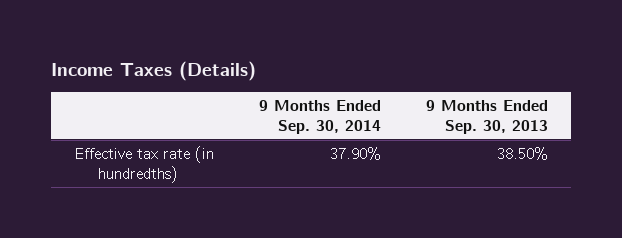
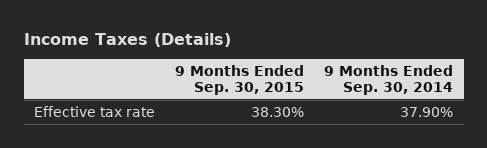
[426,99,549,134] 9 Months Ended Sep. 30, 2013 -> none
none -> [175,65,305,96] 9 Months Ended Sep. 30, 2015
[73,145,214,184] Effective tax rate (in hundredths) -> [33,106,155,118] Effective tax rate

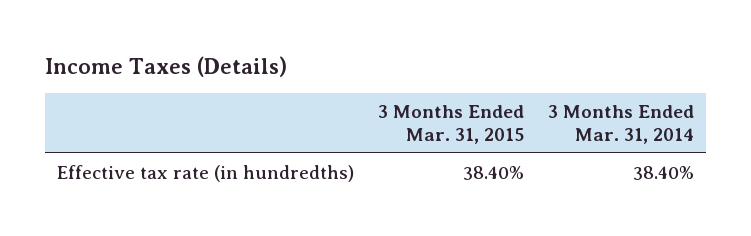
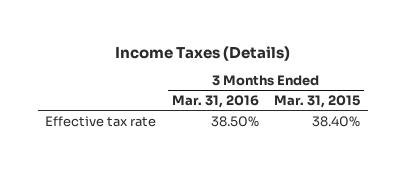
[548,105,695,144] 3 Months Ended Mar. 31, 2014 -> none
none -> [171,94,259,108] Mar. 31, 2016
[56,165,354,183] Effective tax rate (in hundredths) -> [45,115,157,127] Effective tax rate

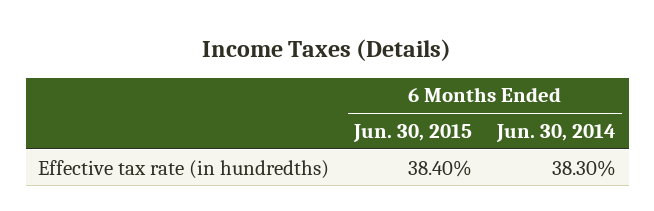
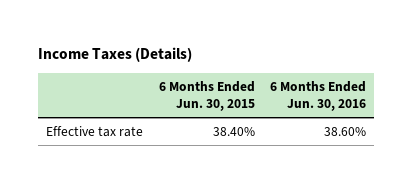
[496,123,617,142] Jun. 30, 2014 -> none
none -> [270,80,367,111] 6 Months Ended Jun. 30, 2016
[38,159,330,179] Effective tax rate (in hundredths) -> [45,126,143,138] Effective tax rate

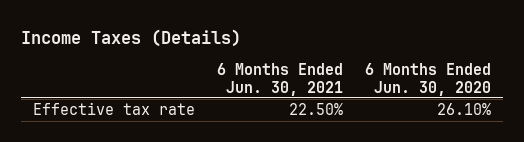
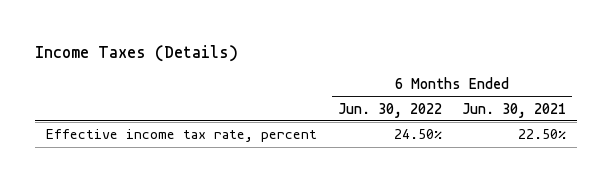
[365,63,492,96] 6 Months Ended Jun. 30, 2020 -> none
none -> [337,102,442,118] Jun. 30, 2022
[32,102,195,116] Effective tax rate -> [45,129,317,143] Effective income tax rate, percent

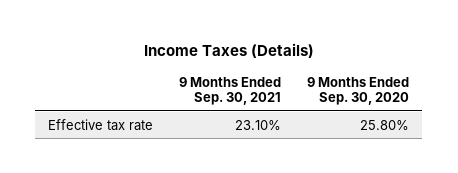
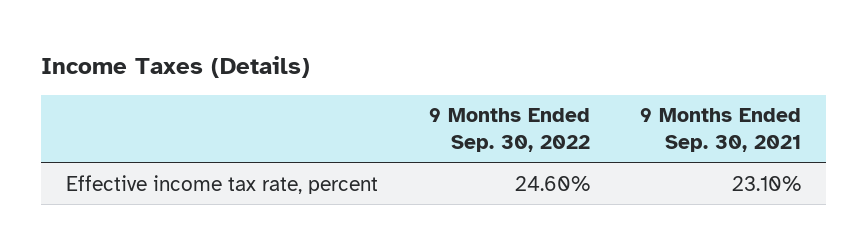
[307,77,410,106] 9 Months Ended Sep. 30, 2020 -> none
none -> [428,108,590,152] 9 Months Ended Sep. 30, 2022
[48,118,154,131] Effective tax rate -> [66,174,379,194] Effective income tax rate, percent

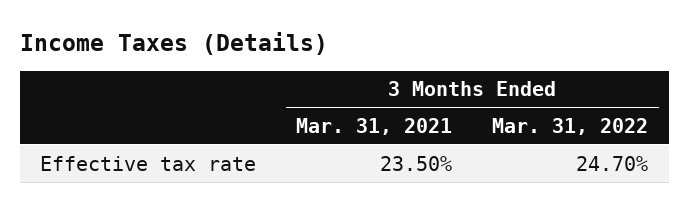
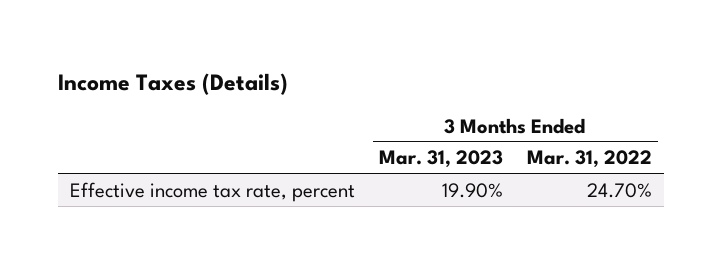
[296,117,453,135] Mar. 31, 2021 -> none
none -> [378,150,503,169] Mar. 31, 2023
[40,155,257,171] Effective tax rate -> [69,181,355,202] Effective income tax rate, percent

